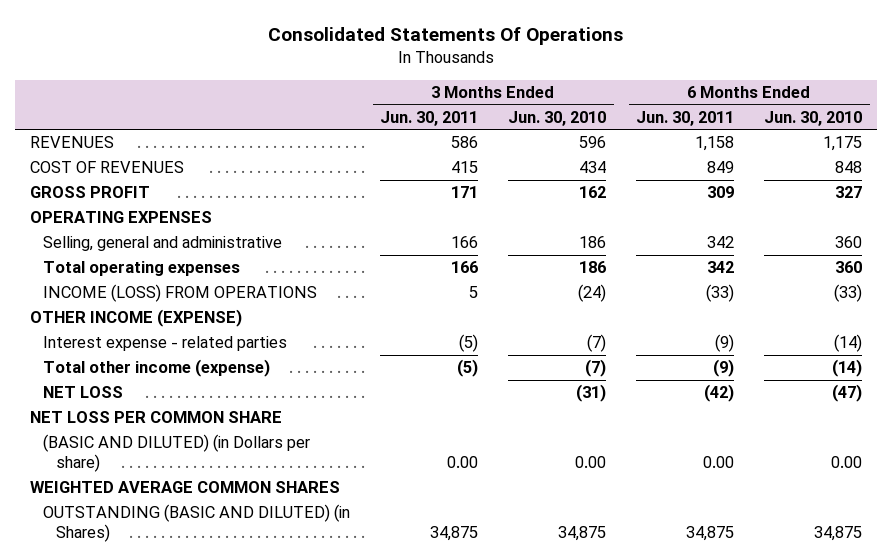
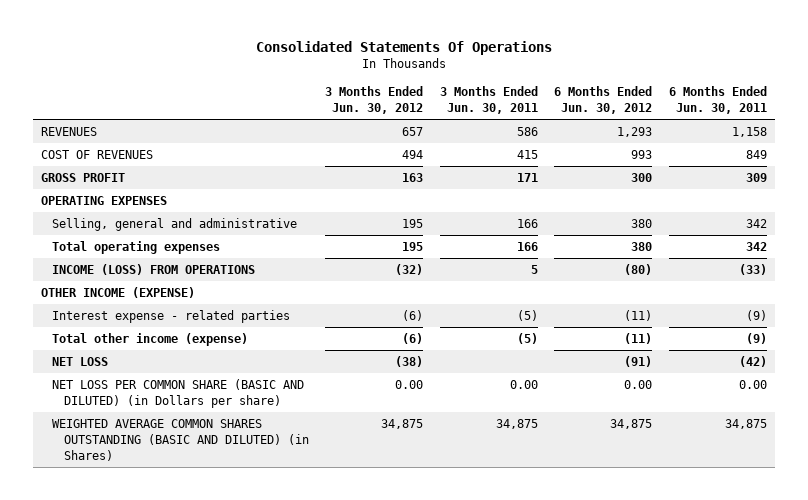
[508,110,607,126] Jun. 30, 2010 -> none
[764,110,863,126] Jun. 30, 2010 -> none
none -> [325,86,424,115] 3 Months Ended Jun. 30, 2012
none -> [554,86,653,115] 6 Months Ended Jun. 30, 2012
[30,411,283,424] NET LOSS PER COMMON SHARE -> none
[30,481,341,494] WEIGHTED AVERAGE COMMON SHARES -> none
[43,434,311,473] (BASIC AND DILUTED) (in Dollars per share) -> [52,378,305,408] NET LOSS PER COMMON SHARE (BASIC AND DILUTED) (in Dollars per share)
[43,504,351,543] OUTSTANDING (BASIC AND DILUTED) (in Shares) -> [52,418,310,461] WEIGHTED AVERAGE COMMON SHARES OUTSTANDING (BASIC AND DILUTED) (in Shares)

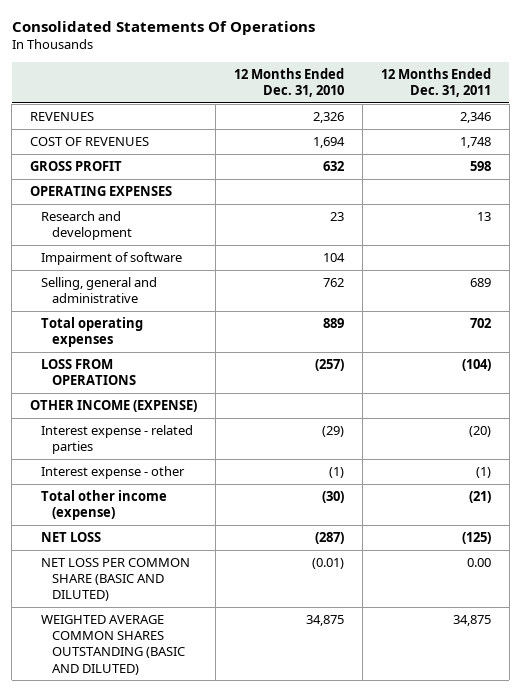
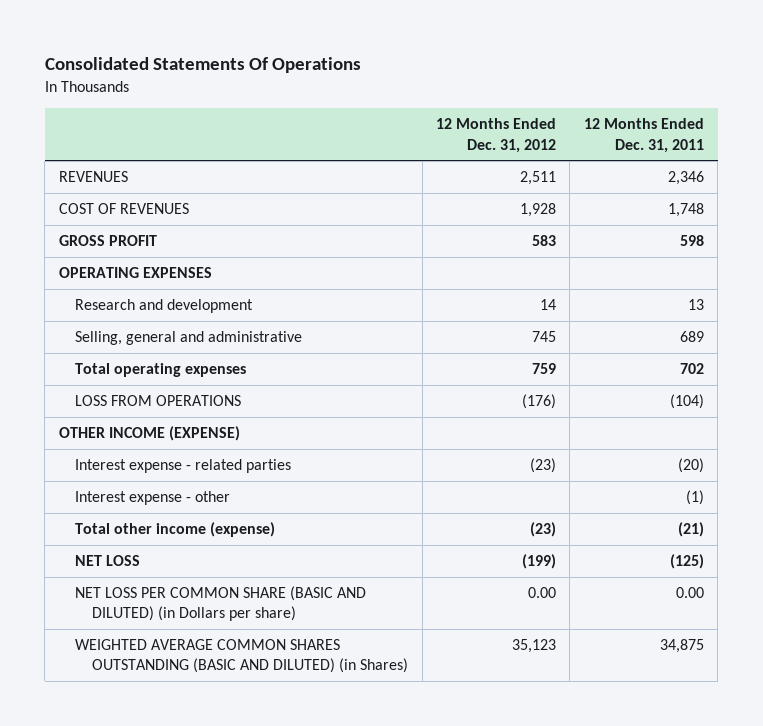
[233,67,344,98] 12 Months Ended Dec. 31, 2010 -> none
none -> [435,118,556,153] 12 Months Ended Dec. 31, 2012
[41,251,183,265] Impairment of software -> none
[41,557,191,602] NET LOSS PER COMMON SHARE (BASIC AND DILUTED) -> [75,586,367,622] NET LOSS PER COMMON SHARE (BASIC AND DILUTED) (in Dollars per share)
[41,614,186,675] WEIGHTED AVERAGE COMMON SHARES OUTSTANDING (BASIC AND DILUTED) -> [75,639,409,674] WEIGHTED AVERAGE COMMON SHARES OUTSTANDING (BASIC AND DILUTED) (in Shares)

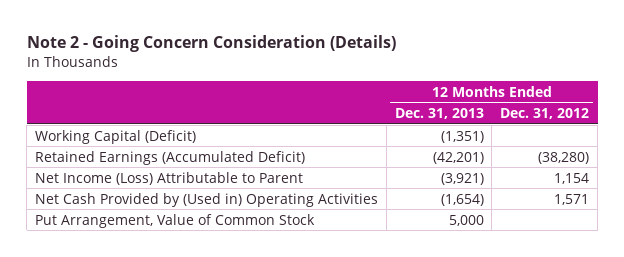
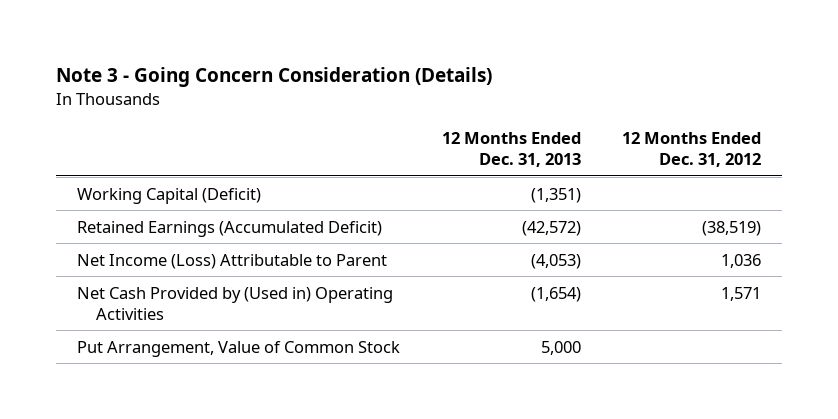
[26,35,396,53] Note 2 - Going Concern Consideration (Details) -> [56,67,493,88] Note 3 - Going Concern Consideration (Details)
[432,151,484,164] (42,201) -> [521,220,581,236] (42,572)
[538,151,590,164] (38,280) -> [702,220,762,236] (38,519)
[440,172,484,185] (3,921) -> [530,253,581,269] (4,053)
[554,172,590,184] 1,154 -> [721,253,762,268] 1,036

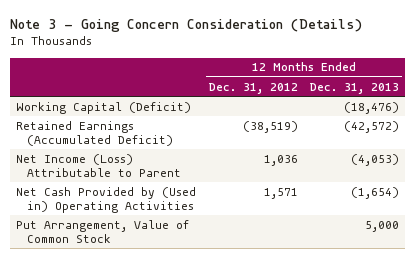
[530,187,581,203] (1,351) -> [344,101,400,114] (18,476)

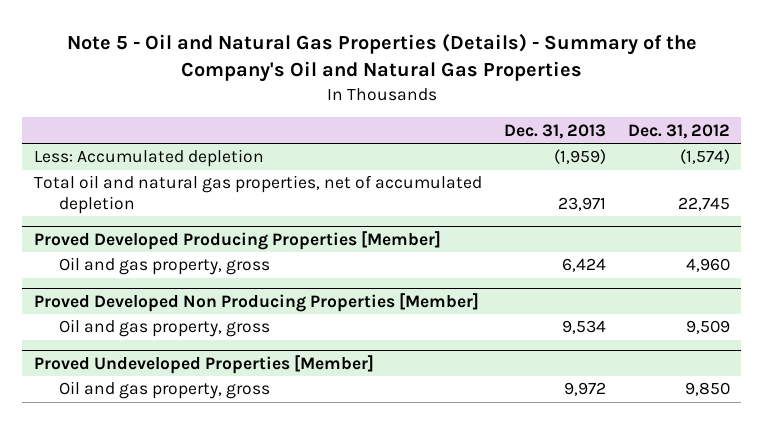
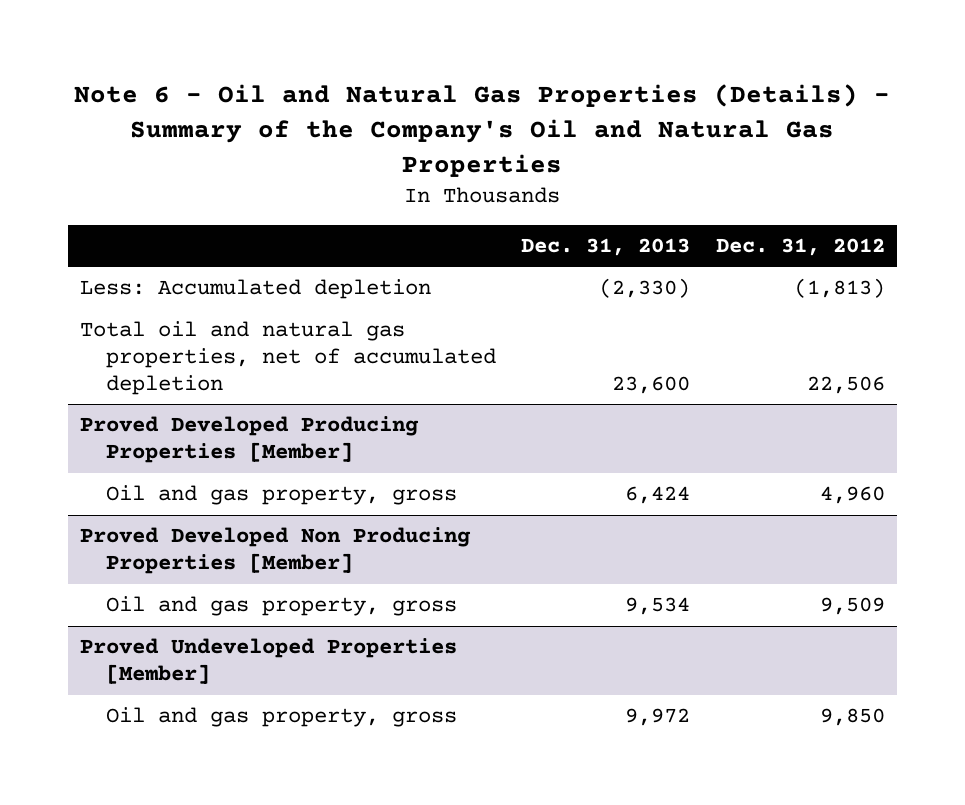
[66,33,697,83] Note 5 - Oil and Natural Gas Properties (Details) - Summary of the Company's Oil and Natural Gas Properties -> [74,84,891,178] Note 6 - Oil and Natural Gas Properties (Details) - Summary of the Company's Oil and Natural Gas Properties
[553,149,606,165] (1,959) -> [599,278,691,299] (2,330)
[680,149,731,165] (1,574) -> [793,278,885,299] (1,813)
[557,196,606,211] 23,971 -> [612,375,691,394] 23,600
[678,196,731,211] 22,745 -> [806,375,885,394] 22,506

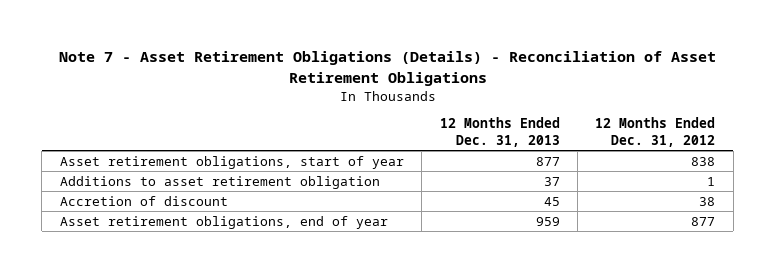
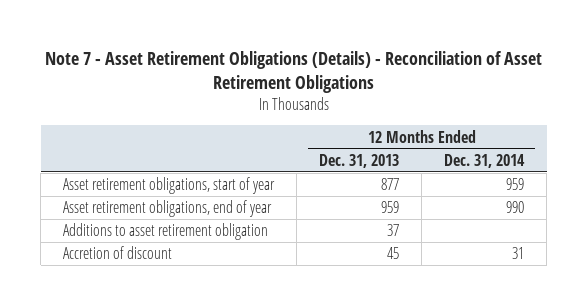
[595,117,716,148] 12 Months Ended Dec. 31, 2012 -> none
none -> [444,153,526,168] Dec. 31, 2014
[59,215,388,229] Asset retirement obligations, end of year -> [63,200,273,218] Asset retirement obligations, end of year

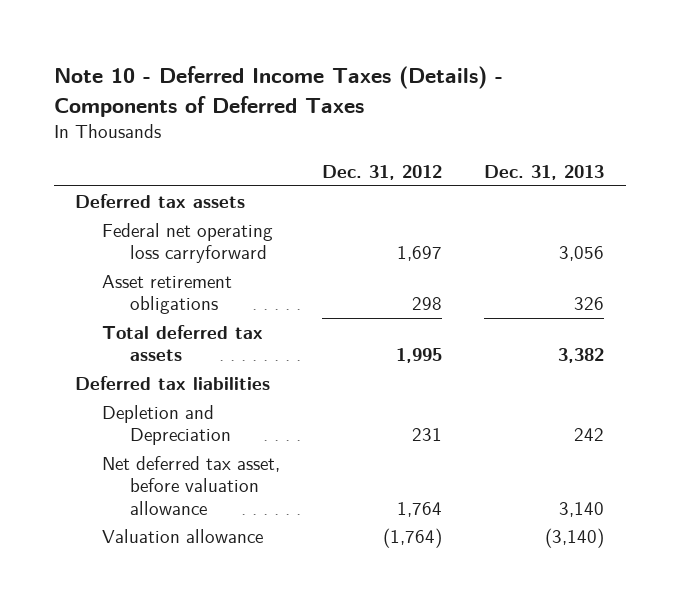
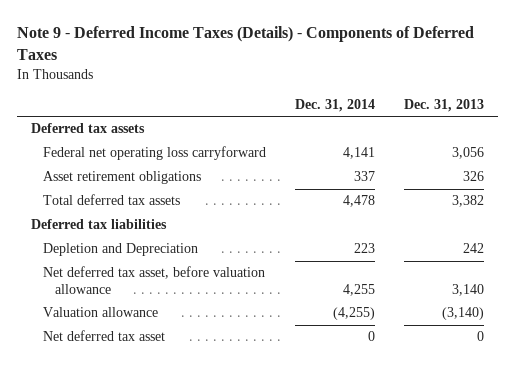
[53,66,503,117] Note 10 - Deferred Income Taxes (Details) - Components of Deferred Taxes -> [17,26,475,60] Note 9 - Deferred Income Taxes (Details) - Components of Deferred Taxes
[322,165,443,181] Dec. 31, 2012 -> none
none -> [295,98,376,112] Dec. 31, 2014
none -> [43,330,166,342] Net deferred tax asset

